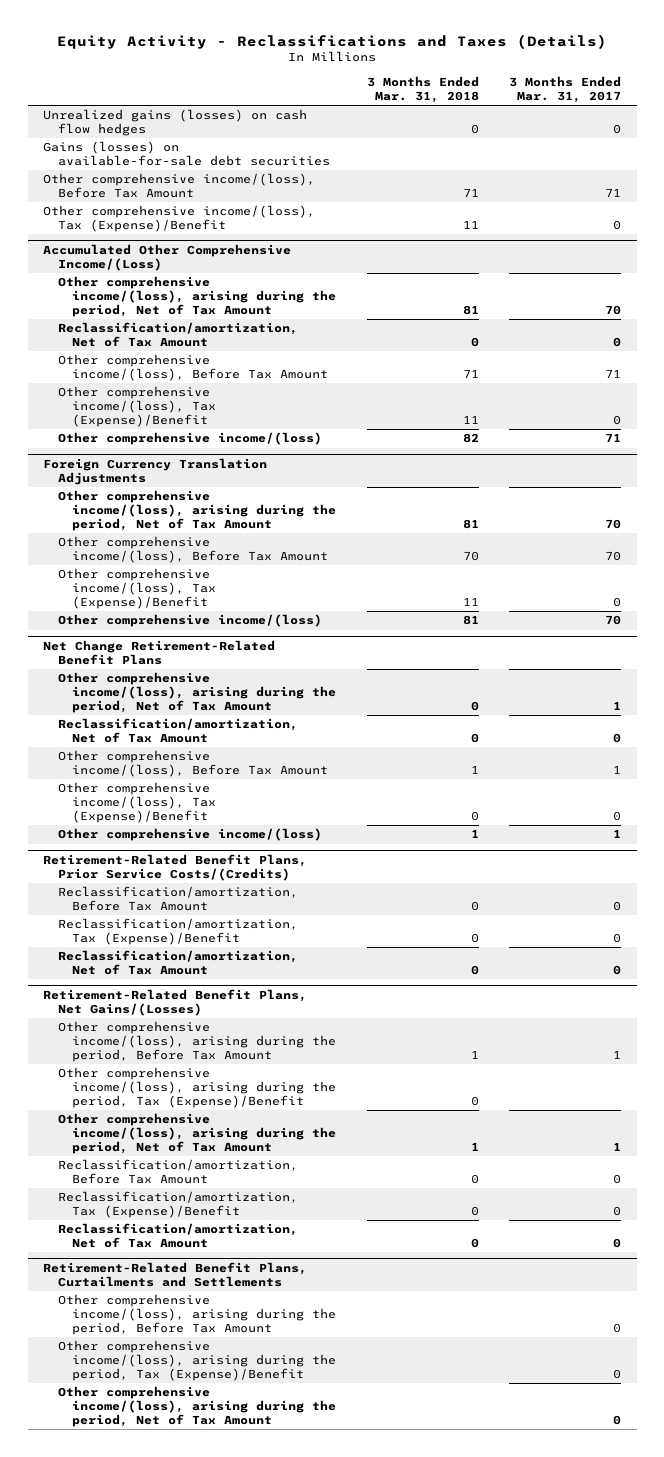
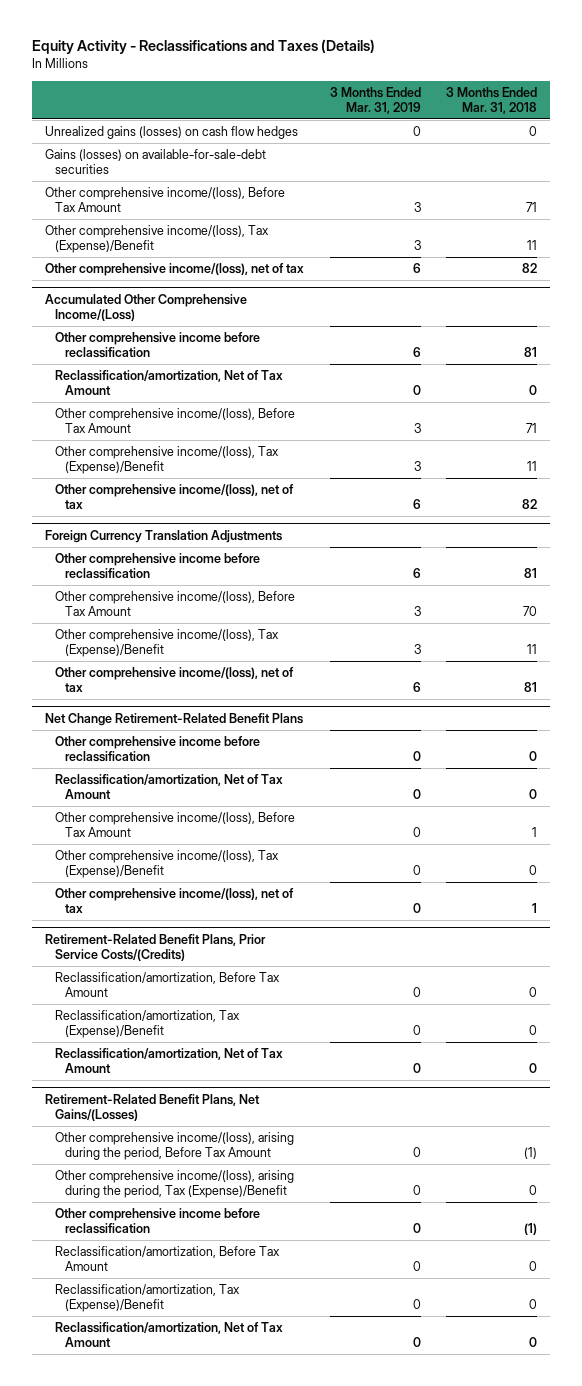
[509,76,622,103] 3 Months Ended Mar. 31, 2017 -> none
none -> [329,86,421,114] 3 Months Ended Mar. 31, 2019
[43,141,330,167] Gains (losses) on available-for-sale debt securities -> [44,148,266,175] Gains (losses) on available-for-sale-debt securities
none -> [44,262,304,276] Other comprehensive income/(loss), net of tax
[57,276,337,317] Other comprehensive income/(loss), arising during the period, Net of Tax Amount -> [54,331,260,359] Other comprehensive income before reclassification
[57,432,322,446] Other comprehensive income/(loss) -> [54,483,294,510] Other comprehensive income/(loss), net of tax
[57,490,337,531] Other comprehensive income/(loss), arising during the period, Net of Tax Amount -> [54,552,260,580] Other comprehensive income before reclassification
[57,614,322,628] Other comprehensive income/(loss) -> [54,666,294,693] Other comprehensive income/(loss), net of tax
[57,672,337,713] Other comprehensive income/(loss), arising during the period, Net of Tax Amount -> [54,735,260,763] Other comprehensive income before reclassification
[57,828,322,842] Other comprehensive income/(loss) -> [54,887,294,914] Other comprehensive income/(loss), net of tax
[470,1049,479,1059] 1 -> [524,1147,538,1160] (1)
[57,1113,337,1154] Other comprehensive income/(loss), arising during the period, Net of Tax Amount -> [54,1207,260,1235] Other comprehensive income before reclassification
[470,1141,479,1151] 1 -> [524,1223,538,1236] (1)
[43,1262,308,1287] Retirement-Related Benefit Plans, Curtailments and Settlements -> none
[57,1294,337,1335] Other comprehensive income/(loss), arising during the period, Before Tax Amount -> none
[57,1340,337,1381] Other comprehensive income/(loss), arising during the period, Tax (Expense)/Benefit -> none
[57,1386,337,1427] Other comprehensive income/(loss), arising during the period, Net of Tax Amount -> none

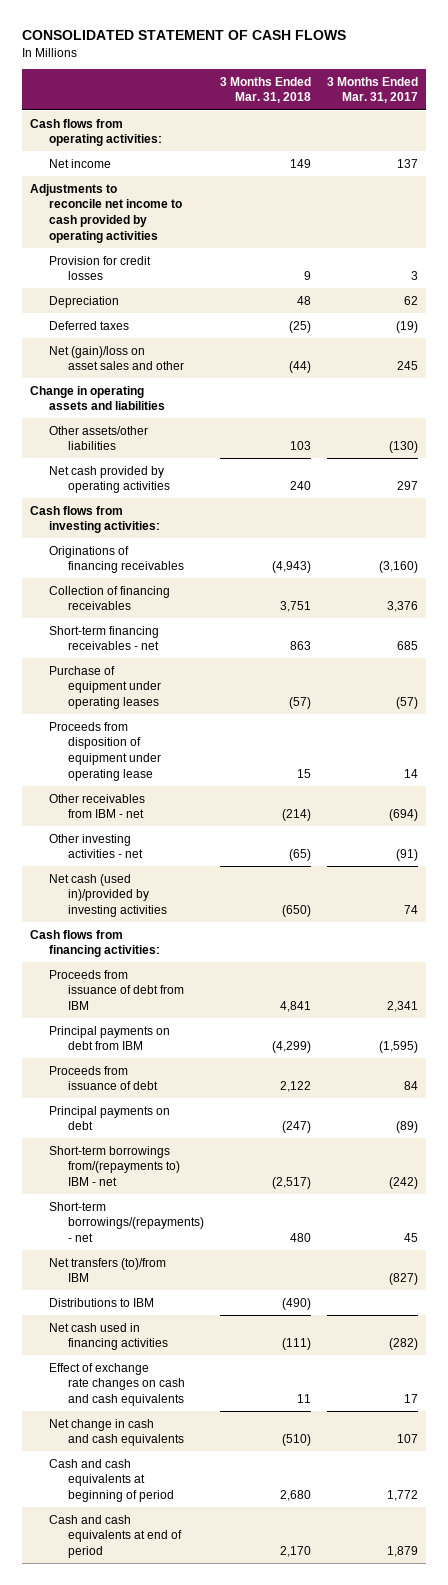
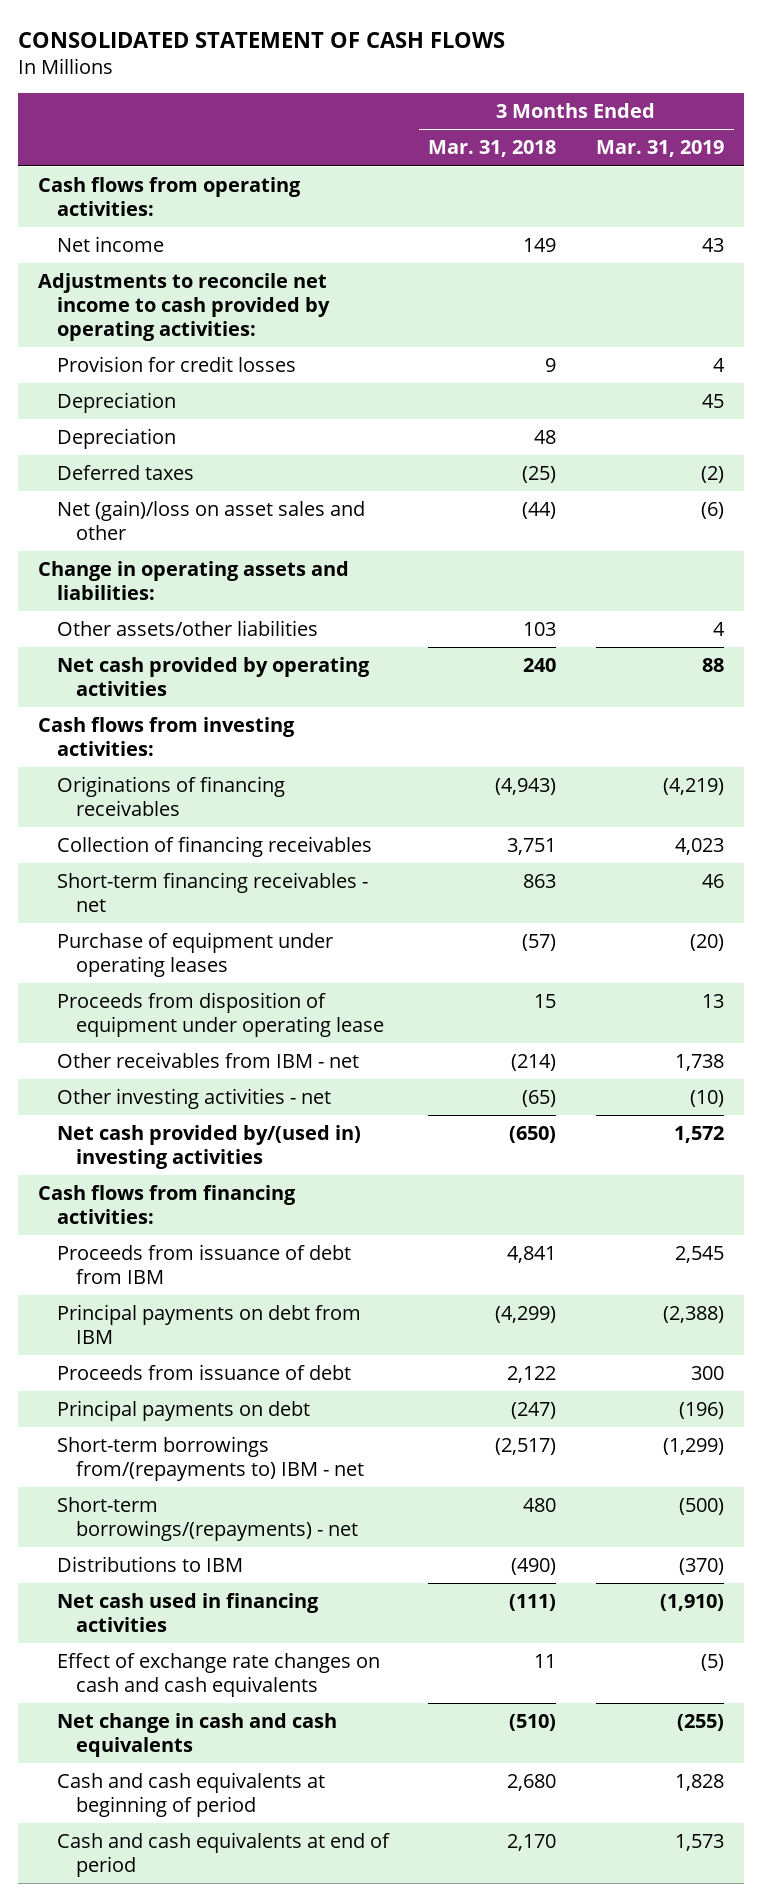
[327,76,419,104] 3 Months Ended Mar. 31, 2017 -> none
none -> [596,140,725,158] Mar. 31, 2019
[29,183,182,243] Adjustments to reconcile net income to cash provided by operating activities -> [37,272,330,341] Adjustments to reconcile net income to cash provided by operating activities:
none -> [56,391,176,413] Depreciation
[29,385,165,411] Change in operating assets and liabilities -> [37,560,349,600] Change in operating assets and liabilities:
[48,873,168,918] Net cash (used in)/provided by investing activities -> [56,1124,361,1169] Net cash provided by/(used in) investing activities
[48,1257,166,1283] Net transfers (to)/from IBM -> none

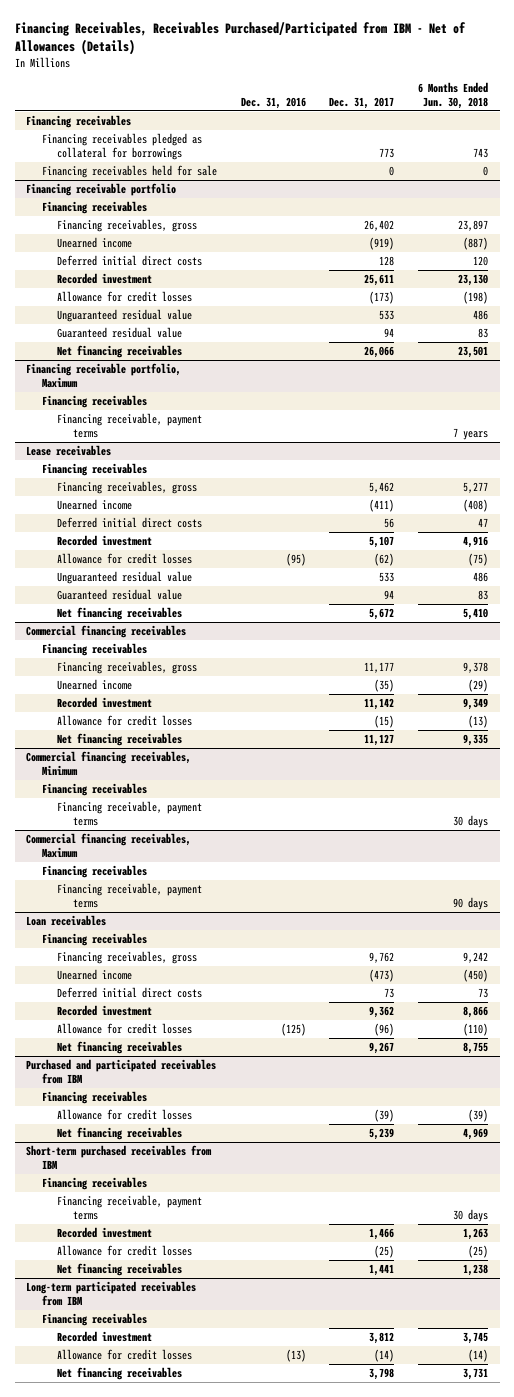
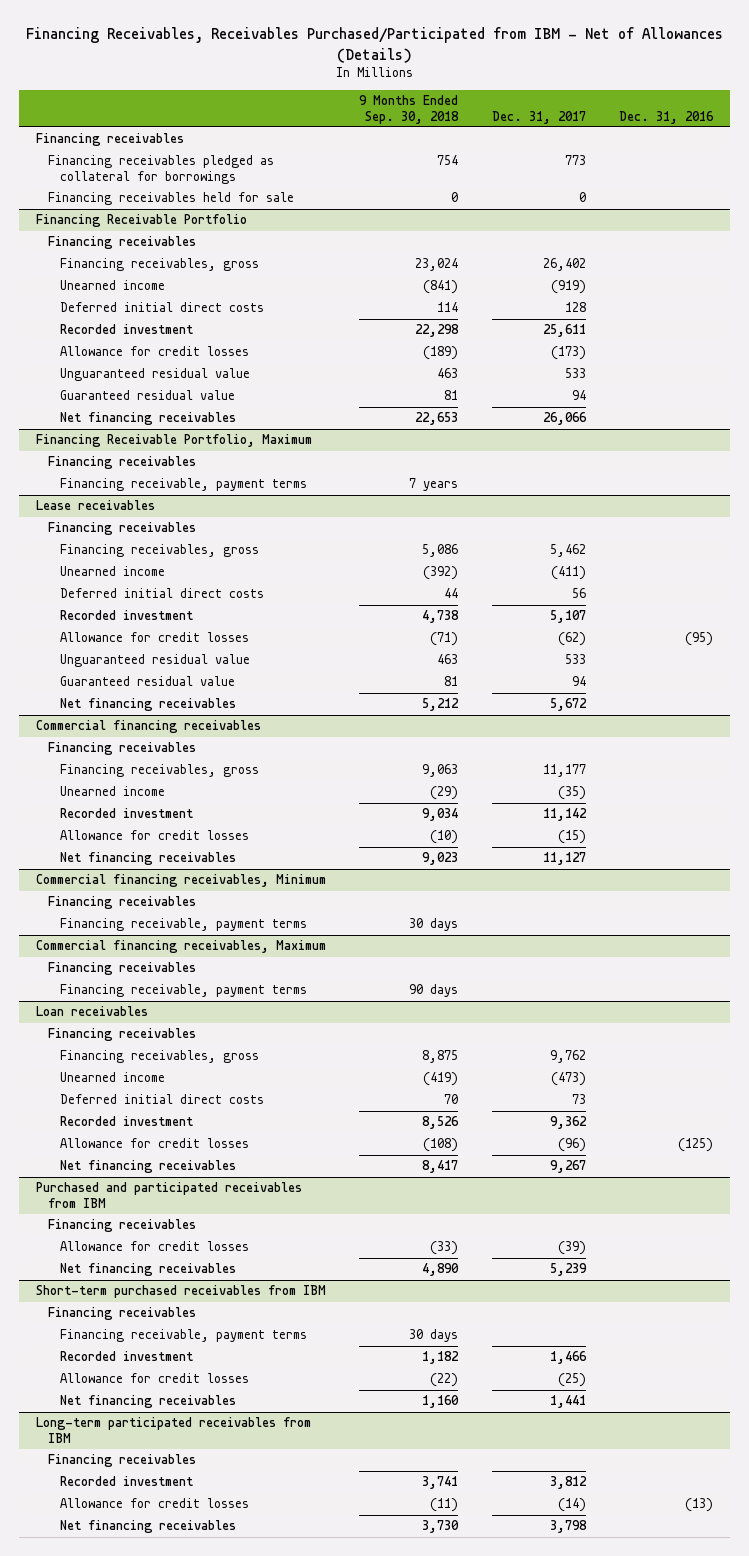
[418,81,489,109] 6 Months Ended Jun. 30, 2018 -> none
none -> [359,95,460,124] 9 Months Ended Sep. 30, 2018
[26,183,177,197] Financing receivable portfolio -> [36,214,248,228] Financing Receivable Portfolio
[26,363,182,389] Financing receivable portfolio, Maximum -> [36,434,313,448] Financing Receivable Portfolio, Maximum

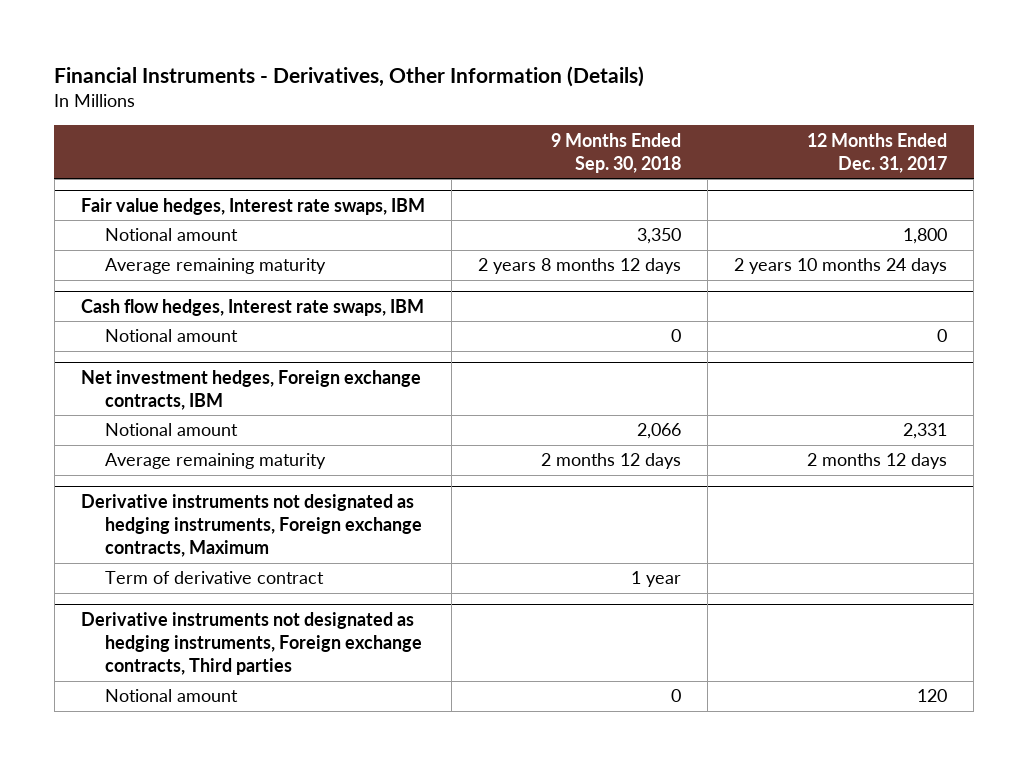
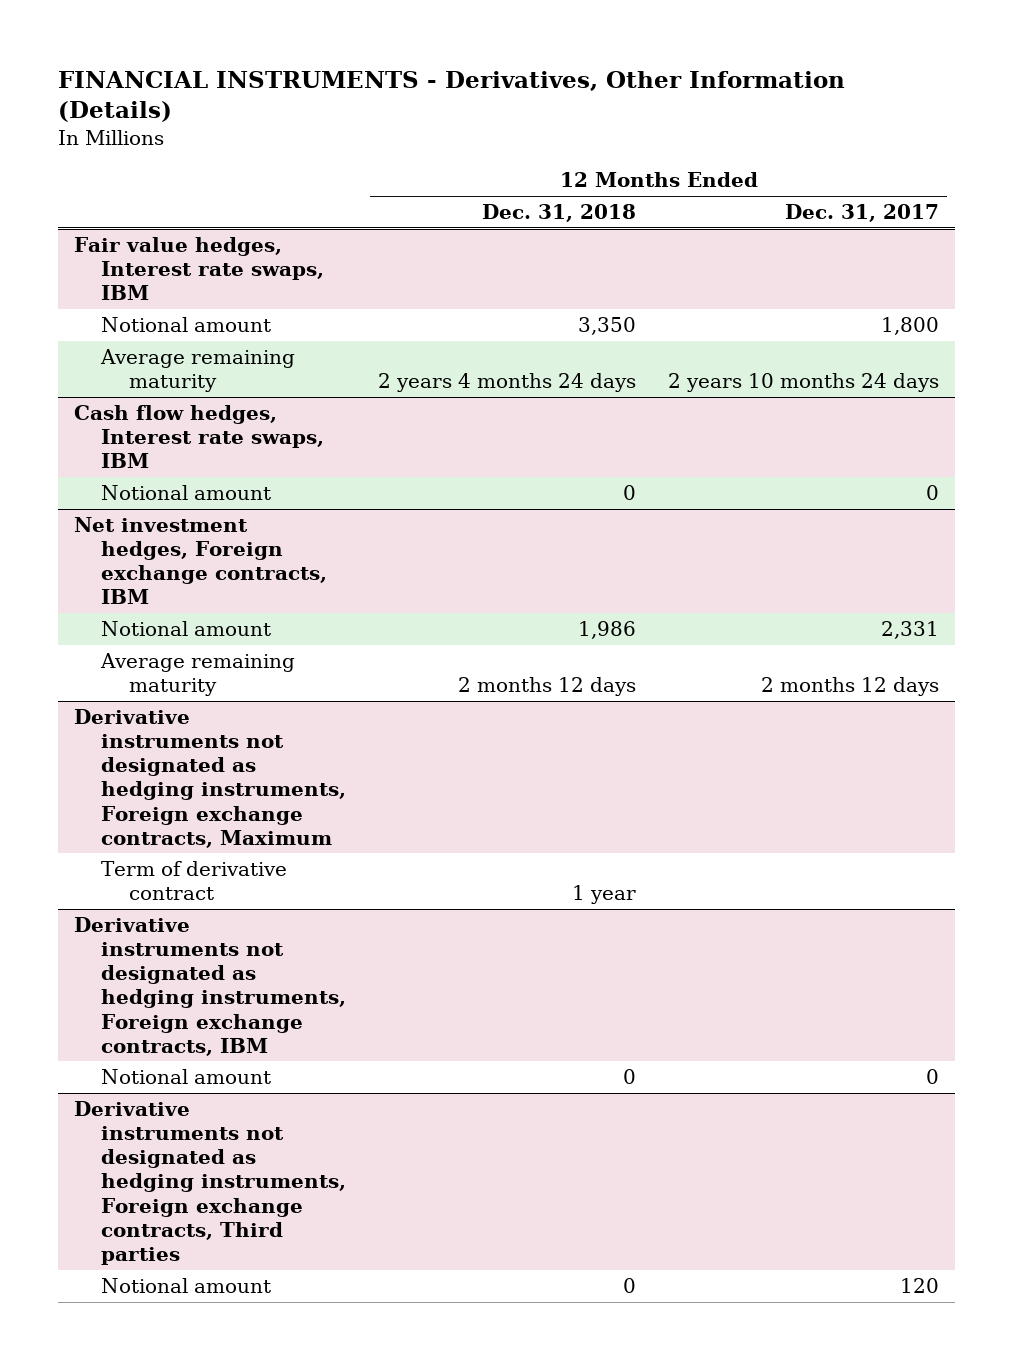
[54,65,645,87] Financial Instruments - Derivatives, Other Information (Details) -> [57,70,845,123] FINANCIAL INSTRUMENTS - Derivatives, Other Information (Details)
[550,132,681,173] 9 Months Ended Sep. 30, 2018 -> none
none -> [482,204,637,223] Dec. 31, 2018
none -> [73,917,347,1056] Derivative instruments not designated as hedging instruments, Foreign exchange contracts, IBM
none -> [101,1069,272,1085] Notional amount

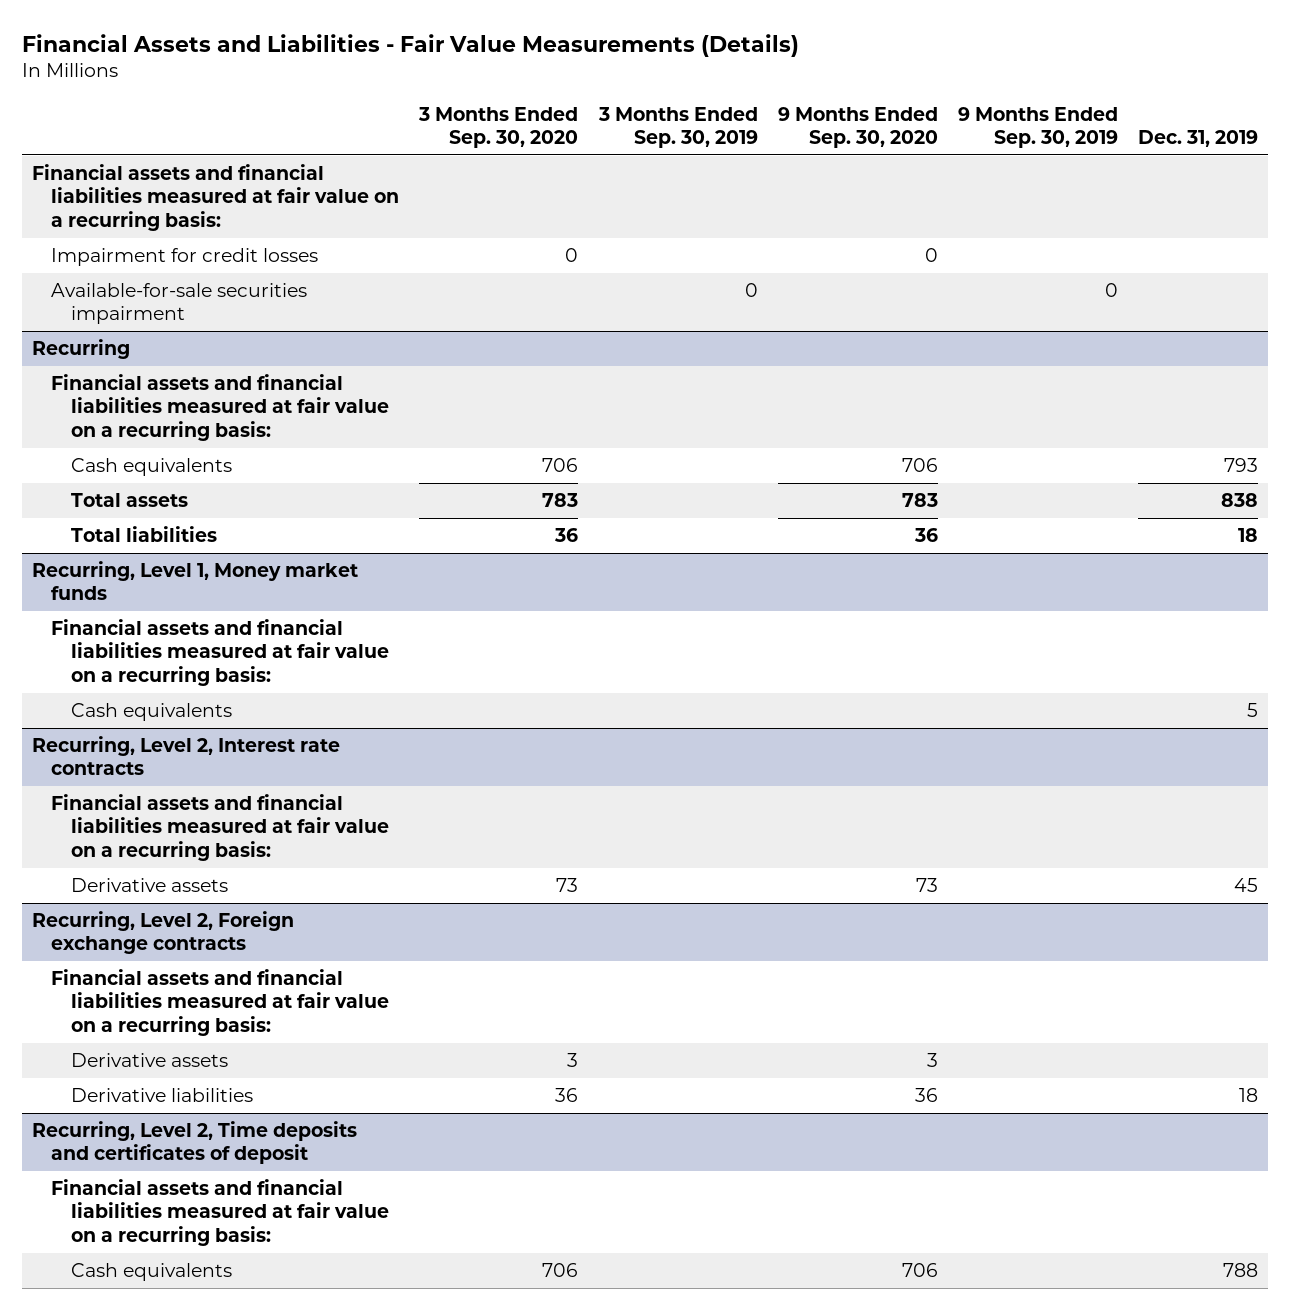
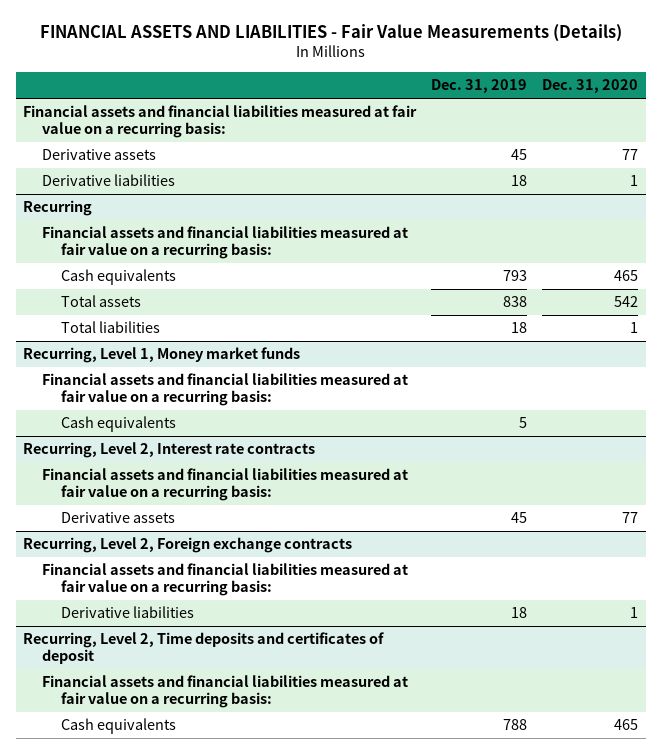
[21,33,799,57] Financial Assets and Liabilities - Fair Value Measurements (Details) -> [39,23,622,42] FINANCIAL ASSETS AND LIABILITIES - Fair Value Measurements (Details)
[418,106,579,149] 3 Months Ended Sep. 30, 2020 -> none
[597,106,758,149] 3 Months Ended Sep. 30, 2019 -> none
[777,106,938,149] 9 Months Ended Sep. 30, 2020 -> none
[957,106,1118,149] 9 Months Ended Sep. 30, 2019 -> none
none -> [542,79,639,94] Dec. 31, 2020
[51,248,319,267] Impairment for credit losses -> none
[51,283,308,325] Available-for-sale securities impairment -> none
none -> [41,149,156,161] Derivative assets
none -> [41,174,175,187] Derivative liabilities
[70,1053,228,1068] Derivative assets -> none

